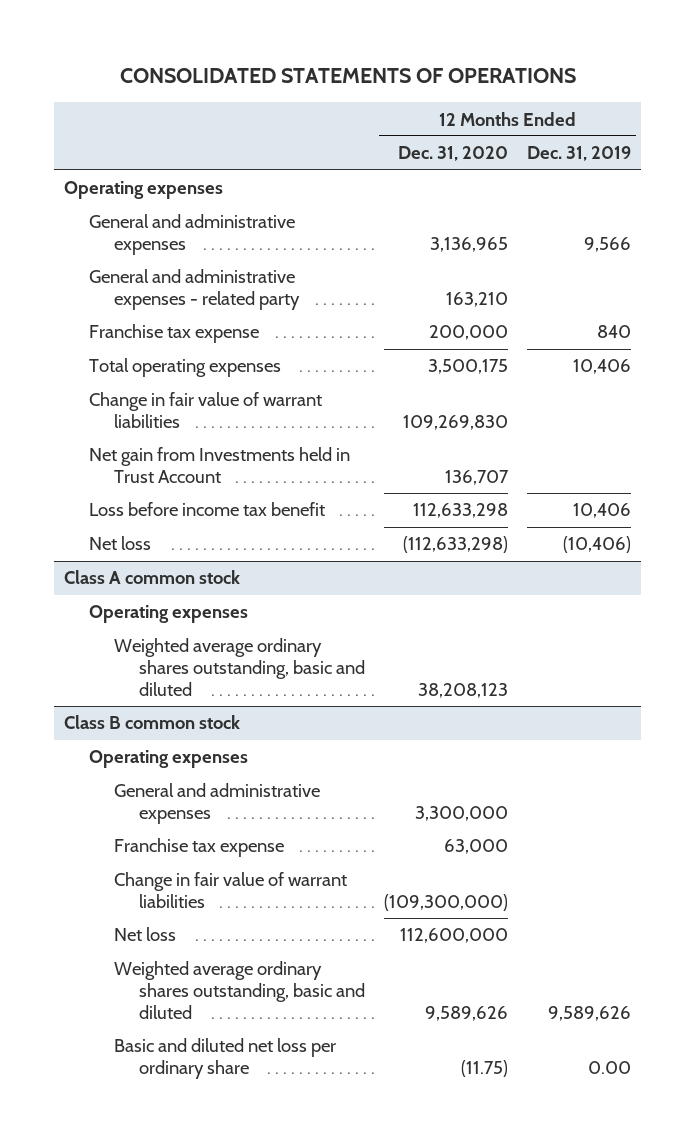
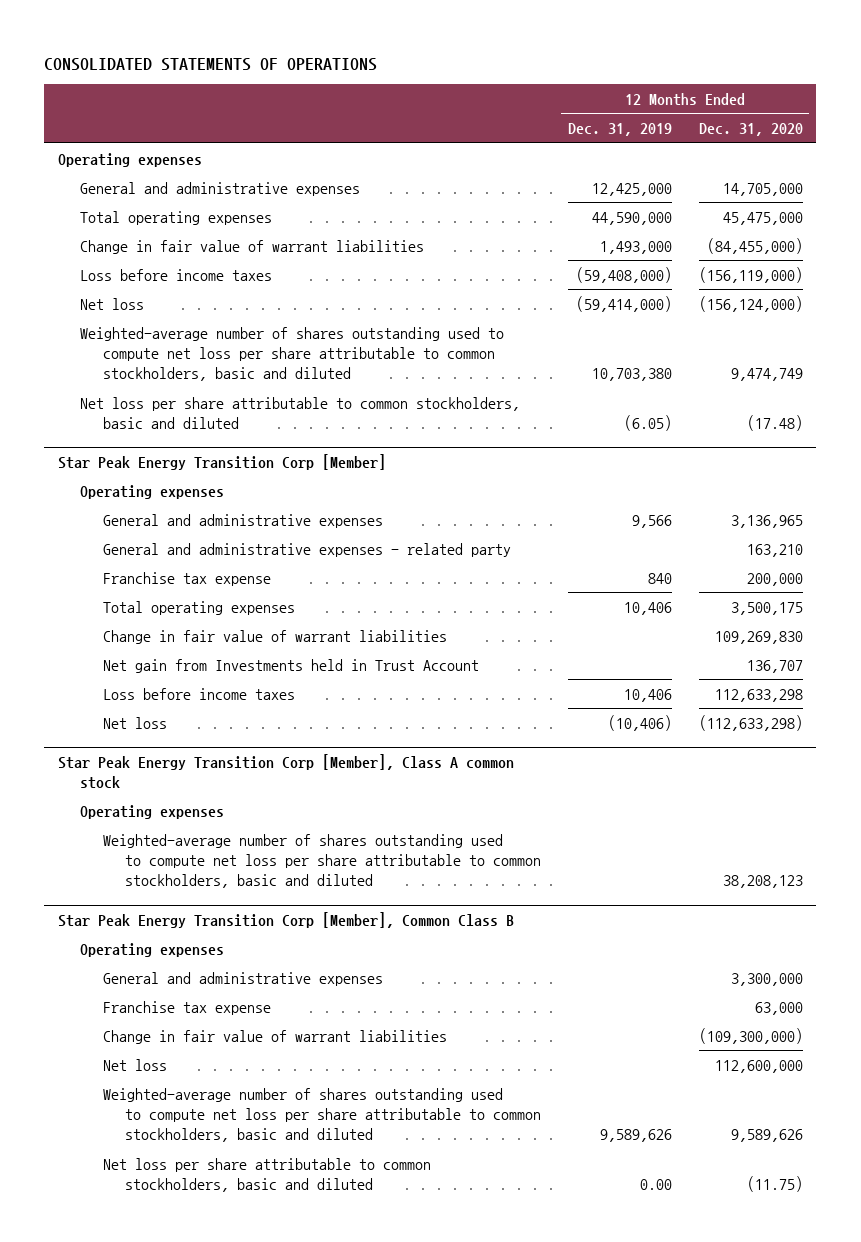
none -> [80,181,361,196] General and administrative expenses
none -> [80,210,273,225] Total operating expenses
none -> [80,239,425,254] Change in fair value of warrant liabilities
none -> [80,268,273,281] Loss before income taxes
none -> [80,297,145,310] Net loss
none -> [80,326,505,381] Weighted-average number of shares outstanding used to compute net loss per share attributable to common stockholders, basic and diluted
none -> [80,396,521,429] Net loss per share attributable to common stockholders, basic and diluted
none -> [57,453,386,470] Star Peak Energy Transition Corp [Member]
none -> [80,484,225,499] Operating expenses
[88,502,325,517] Loss before income tax benefit -> [102,687,295,700] Loss before income taxes
[63,570,240,585] Class A common stock -> none
none -> [57,753,514,789] Star Peak Energy Transition Corp [Member], Class A common stock
[63,715,240,730] Class B common stock -> none
[113,638,365,696] Weighted average ordinary shares outstanding, basic and diluted -> [102,833,542,888] Weighted-average number of shares outstanding used to compute net loss per share attributable to common stockholders, basic and diluted
none -> [57,911,514,928] Star Peak Energy Transition Corp [Member], Common Class B
[113,961,365,1019] Weighted average ordinary shares outstanding, basic and diluted -> [102,1087,542,1142] Weighted-average number of shares outstanding used to compute net loss per share attributable to common stockholders, basic and diluted
[113,1038,336,1079] Basic and diluted net loss per ordinary share -> [102,1157,431,1192] Net loss per share attributable to common stockholders, basic and diluted

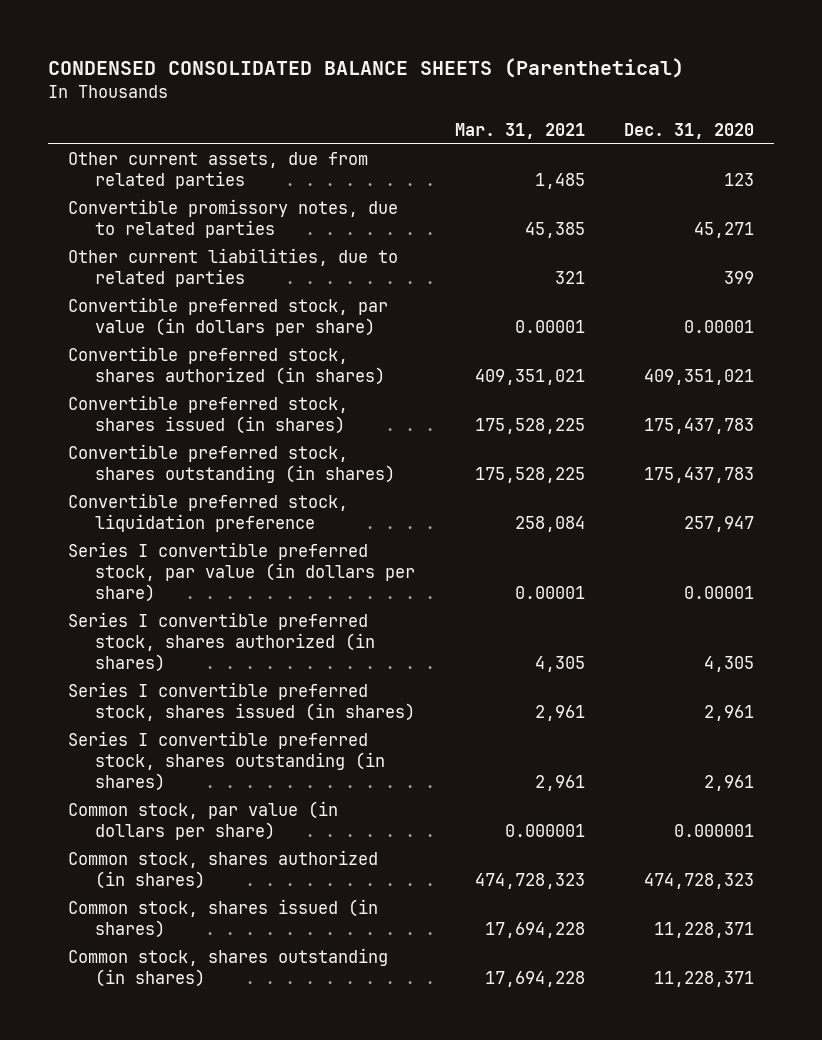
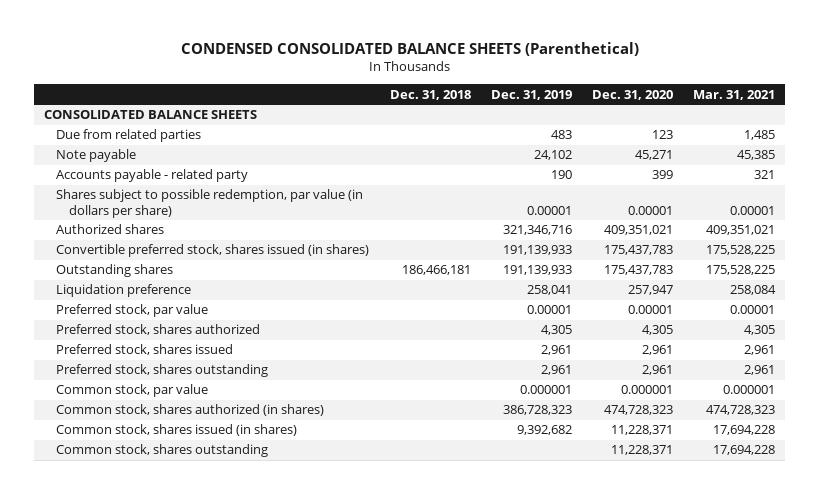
none -> [389,89,471,100] Dec. 31, 2018
none -> [490,89,572,100] Dec. 31, 2019
none -> [44,110,258,120] CONSOLIDATED BALANCE SHEETS
[67,152,368,190] Other current assets, due from related parties -> [56,129,202,143] Due from related parties
[67,199,398,239] Convertible promissory notes, due to related parties -> [56,149,137,163] Note payable
[67,248,398,288] Other current liabilities, due to related parties -> [56,169,249,183] Accounts payable - related party
[67,297,388,337] Convertible preferred stock, par value (in dollars per share) -> [56,189,364,218] Shares subject to possible redemption, par value (in dollars per share)
[67,346,386,386] Convertible preferred stock, shares authorized (in shares) -> [56,224,165,235] Authorized shares
[67,444,396,484] Convertible preferred stock, shares outstanding (in shares) -> [56,264,174,278] Outstanding shares
[67,493,348,533] Convertible preferred stock, liquidation preference -> [56,284,192,298] Liquidation preference
[67,542,416,602] Series I convertible preferred stock, par value (in dollars per share) -> [56,304,209,318] Preferred stock, par value
[67,612,376,672] Series I convertible preferred stock, shares authorized (in shares) -> [56,324,261,336] Preferred stock, shares authorized
[67,682,416,722] Series I convertible preferred stock, shares issued (in shares) -> [56,344,234,356] Preferred stock, shares issued
[67,731,386,791] Series I convertible preferred stock, shares outstanding (in shares) -> [56,364,269,378] Preferred stock, shares outstanding
[67,801,338,841] Common stock, par value (in dollars per share) -> [56,384,209,398] Common stock, par value
[67,948,388,988] Common stock, shares outstanding (in shares) -> [56,444,269,458] Common stock, shares outstanding

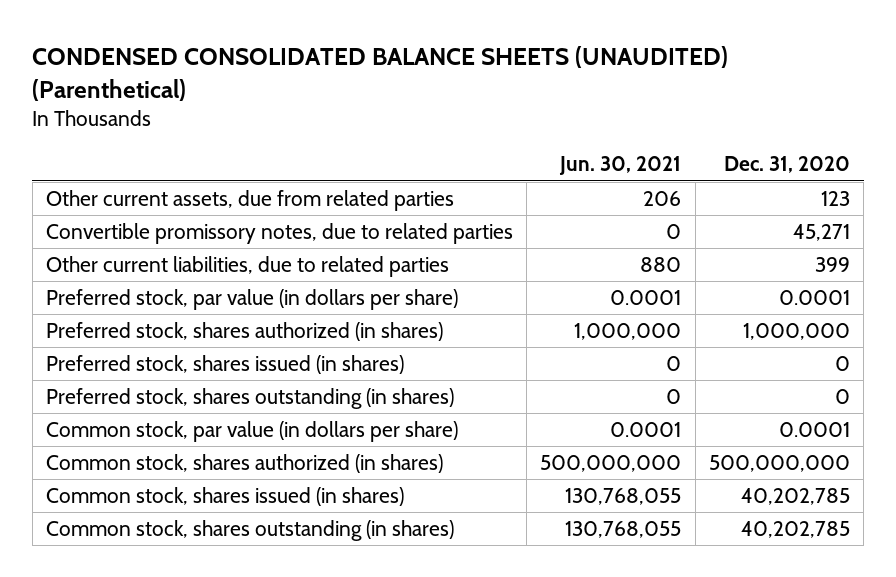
[180,41,639,56] CONDENSED CONSOLIDATED BALANCE SHEETS (Parenthetical) -> [32,45,729,101] CONDENSED CONSOLIDATED BALANCE SHEETS (UNAUDITED) (Parenthetical)
[389,89,471,100] Dec. 31, 2018 -> none
[490,89,572,100] Dec. 31, 2019 -> none
[693,89,776,100] Mar. 31, 2021 -> none
none -> [559,156,682,176] Jun. 30, 2021
[44,110,258,120] CONSOLIDATED BALANCE SHEETS -> none
[56,189,364,218] Shares subject to possible redemption, par value (in dollars per share) -> none
[56,224,165,235] Authorized shares -> none
[56,244,370,258] Convertible preferred stock, shares issued (in shares) -> none
[56,264,174,278] Outstanding shares -> none
[56,284,192,298] Liquidation preference -> none
[56,129,202,143] Due from related parties -> [45,190,454,212] Other current assets, due from related parties
[56,149,137,163] Note payable -> [45,223,513,245] Convertible promissory notes, due to related parties
[56,169,249,183] Accounts payable - related party -> [45,256,449,278] Other current liabilities, due to related parties
[56,304,209,318] Preferred stock, par value -> [45,289,458,311] Preferred stock, par value (in dollars per share)
[628,305,674,315] 0.00001 -> [779,290,851,306] 0.0001
[56,324,261,336] Preferred stock, shares authorized -> [45,322,443,342] Preferred stock, shares authorized (in shares)
[642,325,674,336] 4,305 -> [743,323,851,341] 1,000,000
[56,344,234,356] Preferred stock, shares issued -> [45,355,404,375] Preferred stock, shares issued (in shares)
[642,345,674,356] 2,961 -> [835,356,851,372] 0
[56,364,269,378] Preferred stock, shares outstanding -> [45,388,454,410] Preferred stock, shares outstanding (in shares)
[642,365,674,376] 2,961 -> [835,389,851,405] 0
[56,384,209,398] Common stock, par value -> [45,421,458,443] Common stock, par value (in dollars per share)
[621,385,674,395] 0.000001 -> [779,422,851,438] 0.0001
[604,405,674,416] 474,728,323 -> [709,455,851,473] 500,000,000
[611,425,674,436] 11,228,371 -> [741,488,851,506] 40,202,785
[56,444,269,458] Common stock, shares outstanding -> [45,520,454,542] Common stock, shares outstanding (in shares)
[611,445,674,456] 11,228,371 -> [741,521,851,539] 40,202,785

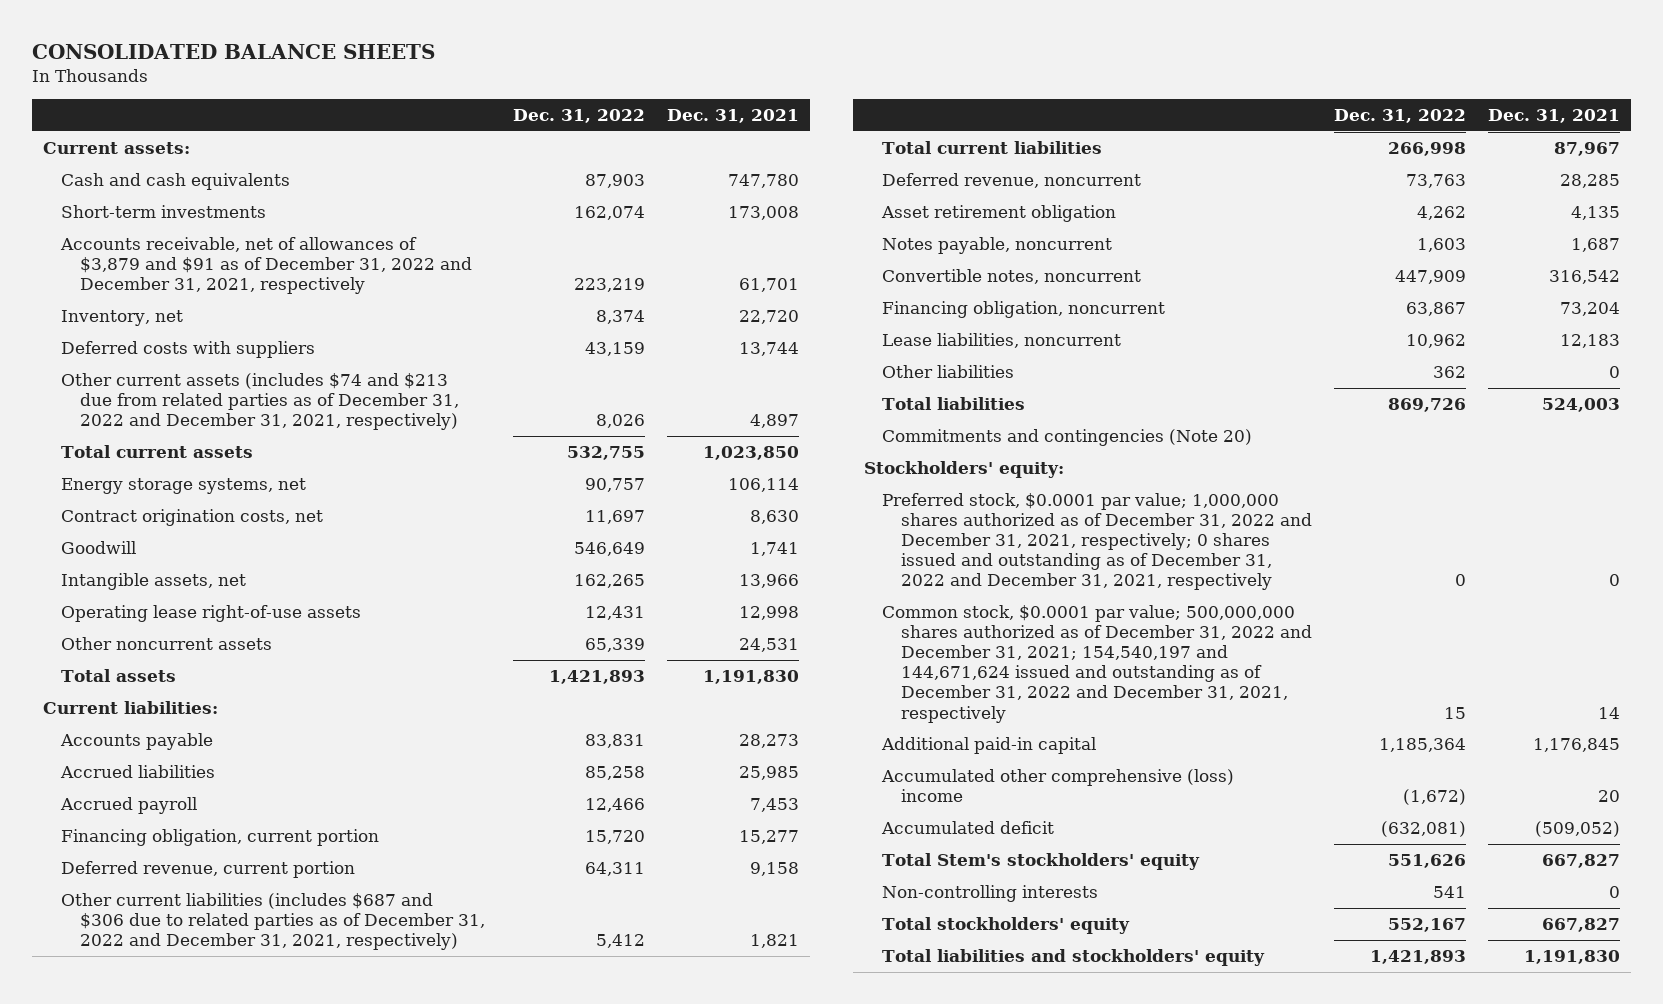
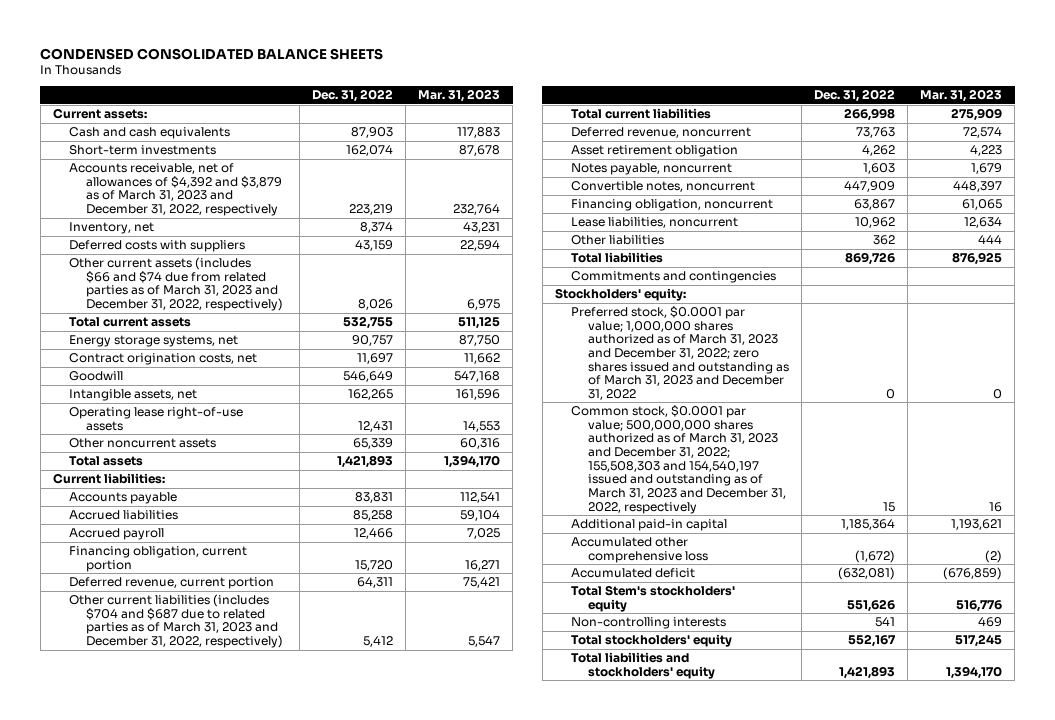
[32,43,436,59] CONSOLIDATED BALANCE SHEETS -> [40,47,384,60] CONDENSED CONSOLIDATED BALANCE SHEETS
[667,109,800,124] Dec. 31, 2021 -> none
none -> [418,89,501,103] Mar. 31, 2023
[60,237,472,295] Accounts receivable, net of allowances of $3,879 and $91 as of December 31, 2022 and December 31, 2021, respectively -> [69,163,282,217] Accounts receivable, net of allowances of $4,392 and $3,879 as of March 31, 2023 and December 31, 2022, respectively
[61,373,459,431] Other current assets (includes $74 and $213 due from related parties as of December 31, 2022 and December 31, 2021, respectively) -> [69,257,283,312] Other current assets (includes $66 and $74 due from related parties as of March 31, 2023 and December 31, 2022, respectively)
[61,893,485,951] Other current liabilities (includes $687 and $306 due to related parties as of December 31, 2022 and December 31, 2021, respectively) -> [69,594,283,649] Other current liabilities (includes $704 and $687 due to related parties as of March 31, 2023 and December 31, 2022, respectively)
[882,429,1253,447] Commitments and contingencies (Note 20) -> [571,271,777,284] Commitments and contingencies
[882,493,1312,591] Preferred stock, $0.0001 par value; 1,000,000 shares authorized as of December 31, 2022 and December 31, 2021, respectively; 0 shares issued and outstanding as of December 31, 2022 and December 31, 2021, respectively -> [571,306,790,400] Preferred stock, $0.0001 par value; 1,000,000 shares authorized as of March 31, 2023 and December 31, 2022; zero shares issued and outstanding as of March 31, 2023 and December 31, 2022
[882,605,1312,723] Common stock, $0.0001 par value; 500,000,000 shares authorized as of December 31, 2022 and December 31, 2021; 154,540,197 and 144,671,624 issued and outstanding as of December 31, 2022 and December 31, 2021, respectively -> [571,405,787,514] Common stock, $0.0001 par value; 500,000,000 shares authorized as of March 31, 2023 and December 31, 2022; 155,508,303 and 154,540,197 issued and outstanding as of March 31, 2023 and December 31, 2022, respectively
[881,769,1235,803] Accumulated other comprehensive (loss) income -> [571,537,709,563] Accumulated other comprehensive loss

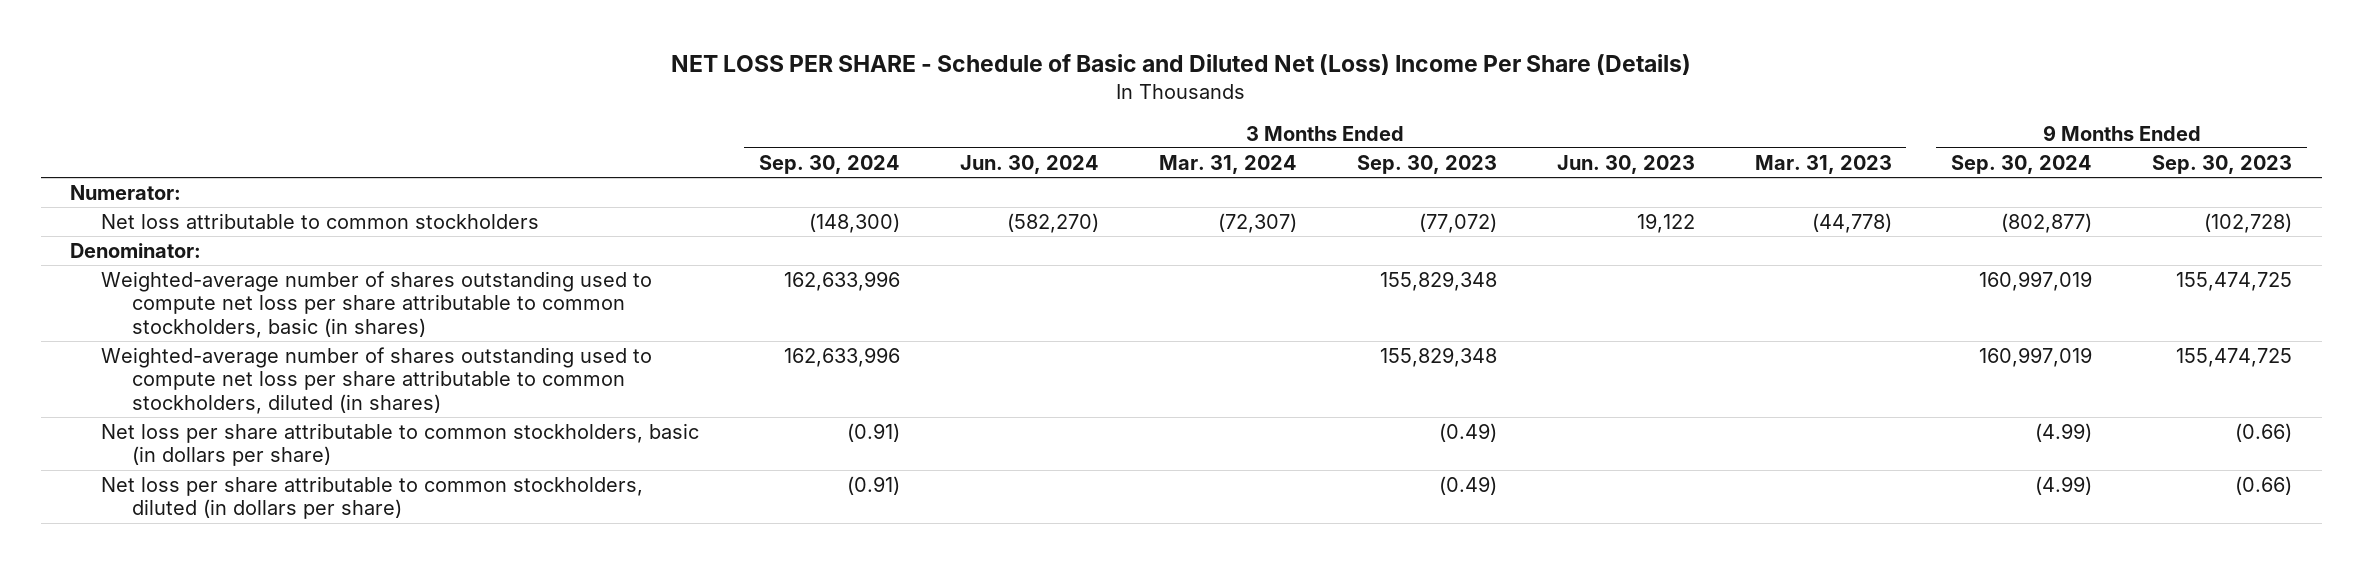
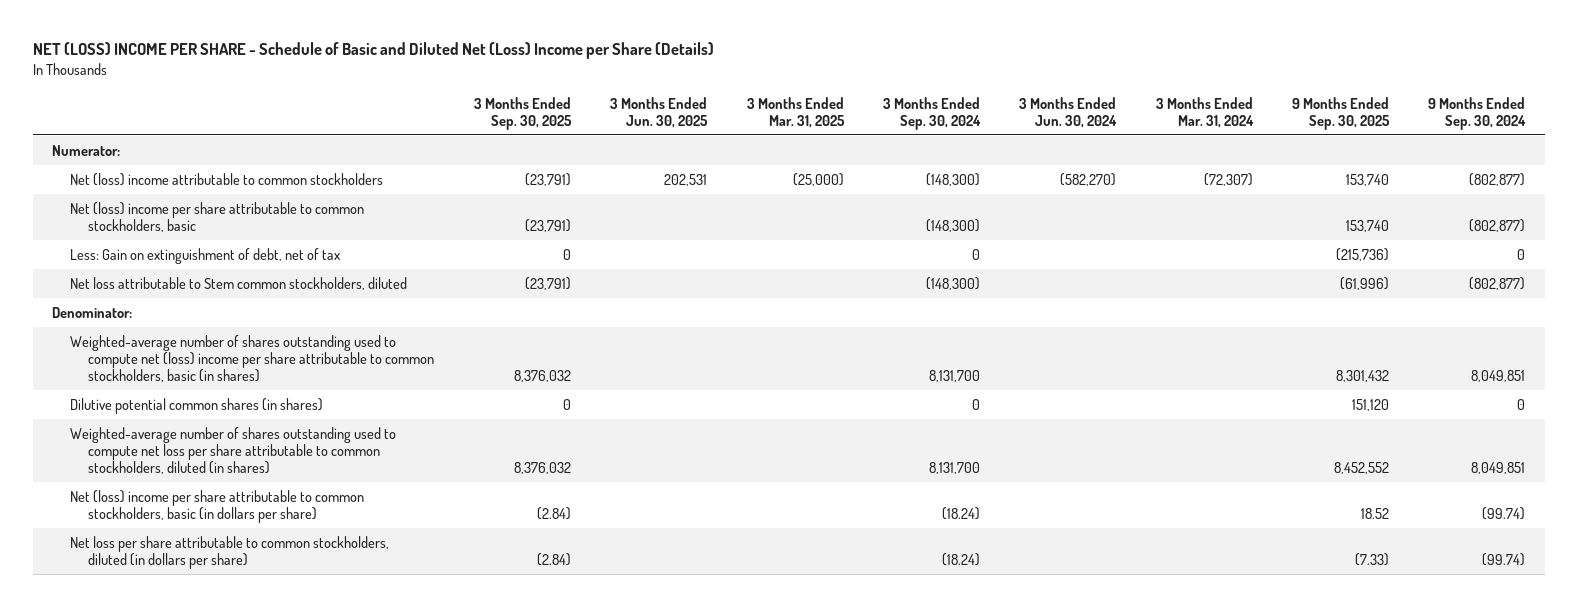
[671,53,1692,75] NET LOSS PER SHARE - Schedule of Basic and Diluted Net (Loss) Income Per Share (Details) -> [32,42,714,60] NET (LOSS) INCOME PER SHARE - Schedule of Basic and Diluted Net (Loss) Income per Share (Details)
[1356,154,1497,174] Sep. 30, 2023 -> none
[1556,154,1695,174] Jun. 30, 2023 -> none
[1754,154,1892,174] Mar. 31, 2023 -> none
[2152,154,2293,174] Sep. 30, 2023 -> none
none -> [473,96,572,130] 3 Months Ended Sep. 30, 2025
none -> [610,96,709,128] 3 Months Ended Jun. 30, 2025
none -> [746,96,845,128] 3 Months Ended Mar. 31, 2025
none -> [1292,96,1391,130] 9 Months Ended Sep. 30, 2025
[101,212,540,229] Net loss attributable to common stockholders -> [70,172,384,186] Net (loss) income attributable to common stockholders
none -> [70,201,365,232] Net (loss) income per share attributable to common stockholders, basic
none -> [70,247,341,264] Less: Gain on extinguishment of debt, net of tax
none -> [70,276,408,290] Net loss attributable to Stem common stockholders, diluted
[101,270,653,338] Weighted-average number of shares outstanding used to compute net loss per share attributable to common stockholders, basic (in shares) -> [70,334,435,382] Weighted-average number of shares outstanding used to compute net (loss) income per share attributable to common stockholders, basic (in shares)
[784,270,901,291] 162,633,996 -> [928,369,980,382] 8,131,700
[1979,270,2093,291] 160,997,019 -> [1471,369,1526,382] 8,049,851
none -> [70,397,324,414] Dilutive potential common shares (in shares)
[784,346,901,367] 162,633,996 -> [928,461,980,474] 8,131,700
[1979,346,2093,367] 160,997,019 -> [1471,461,1526,474] 8,049,851
[101,422,700,467] Net loss per share attributable to common stockholders, basic (in dollars per share) -> [70,489,365,523] Net (loss) income per share attributable to common stockholders, basic (in dollars per share)
[847,422,901,442] (0.91) -> [941,506,980,520] (18.24)
[2035,422,2093,442] (4.99) -> [1482,506,1526,520] (99.74)
[847,475,901,495] (0.91) -> [941,552,980,566] (18.24)
[2035,475,2093,495] (4.99) -> [1482,552,1526,566] (99.74)

